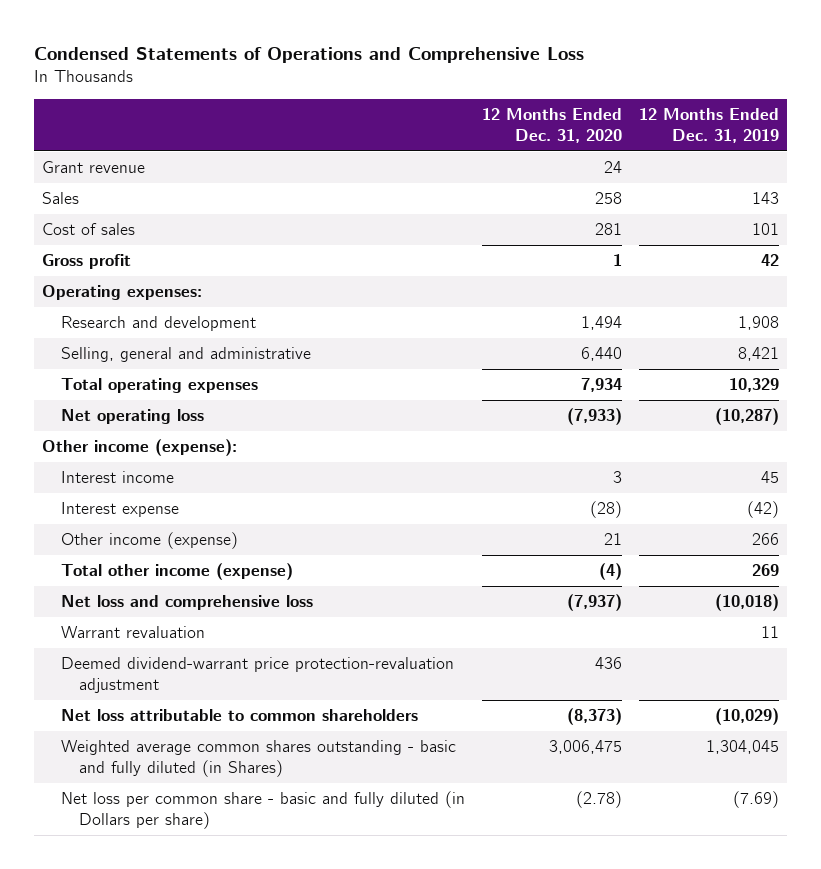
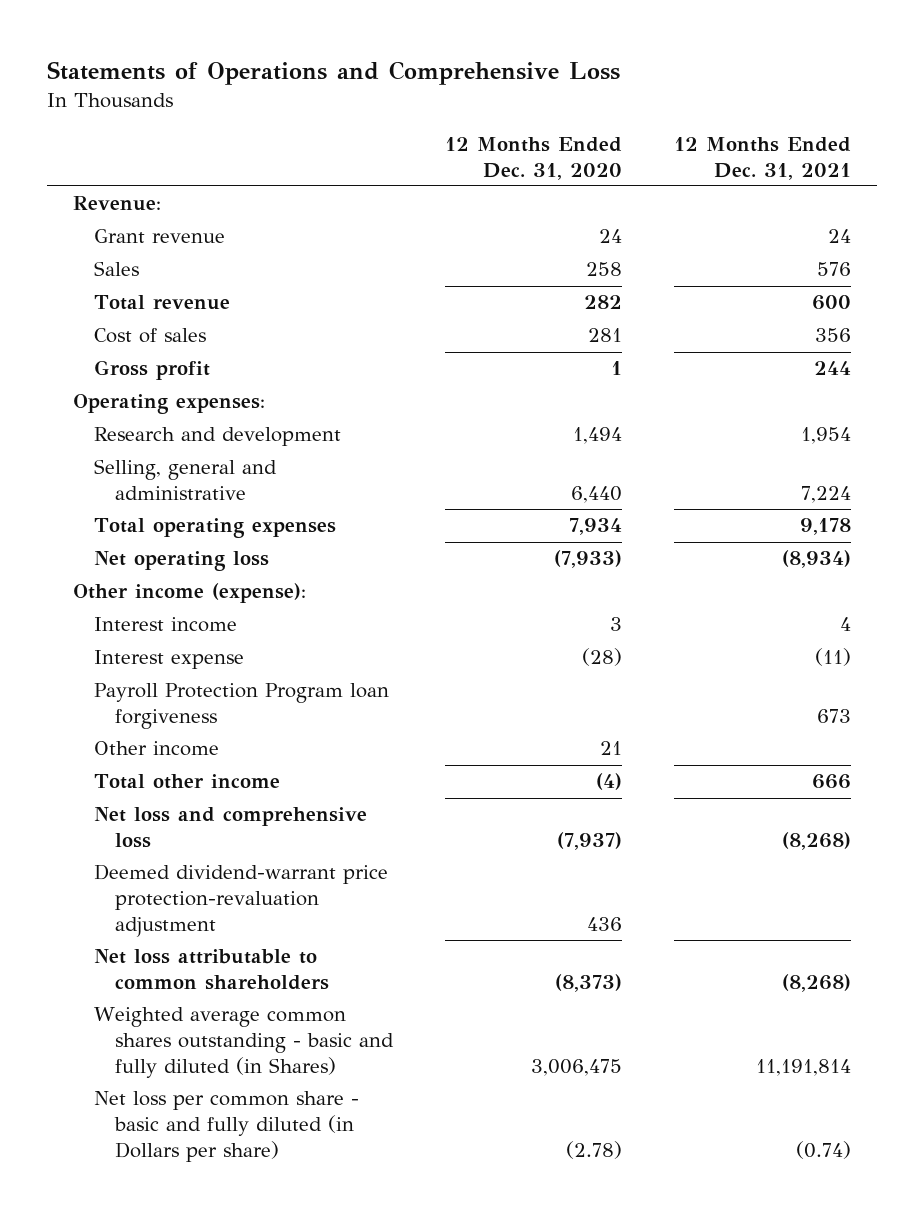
[33,46,584,63] Condensed Statements of Operations and Comprehensive Loss -> [47,61,621,86] Statements of Operations and Comprehensive Loss
[638,107,779,144] 12 Months Ended Dec. 31, 2019 -> none
none -> [674,137,852,180] 12 Months Ended Dec. 31, 2021
none -> [73,196,162,212] Revenue:
none -> [93,295,230,311] Total revenue
none -> [93,683,389,729] Payroll Protection Program loan forgiveness
[60,532,238,550] Other income (expense) -> [93,741,219,757] Other income
[60,563,293,581] Total other income (expense) -> [93,774,280,790] Total other income
[60,626,205,639] Warrant revaluation -> none

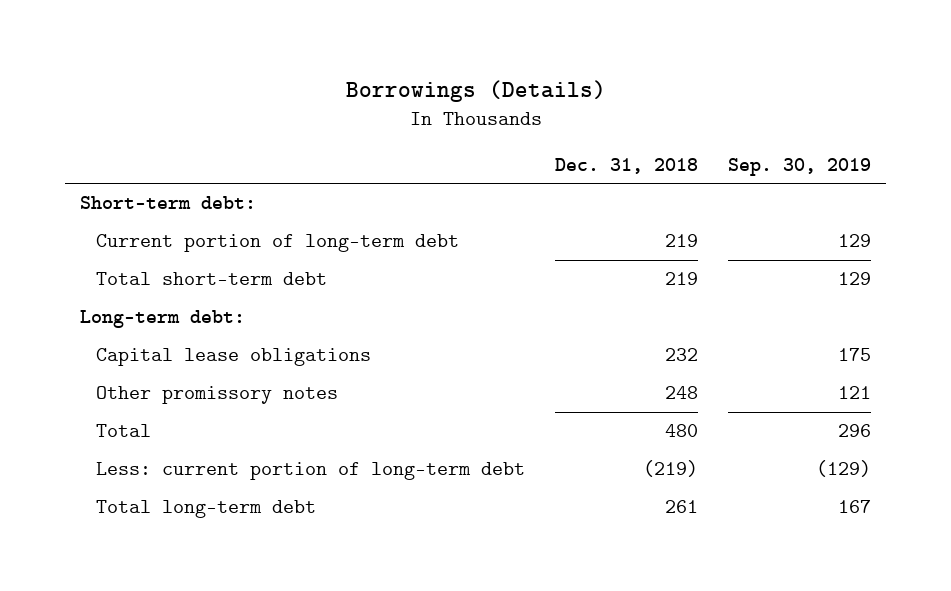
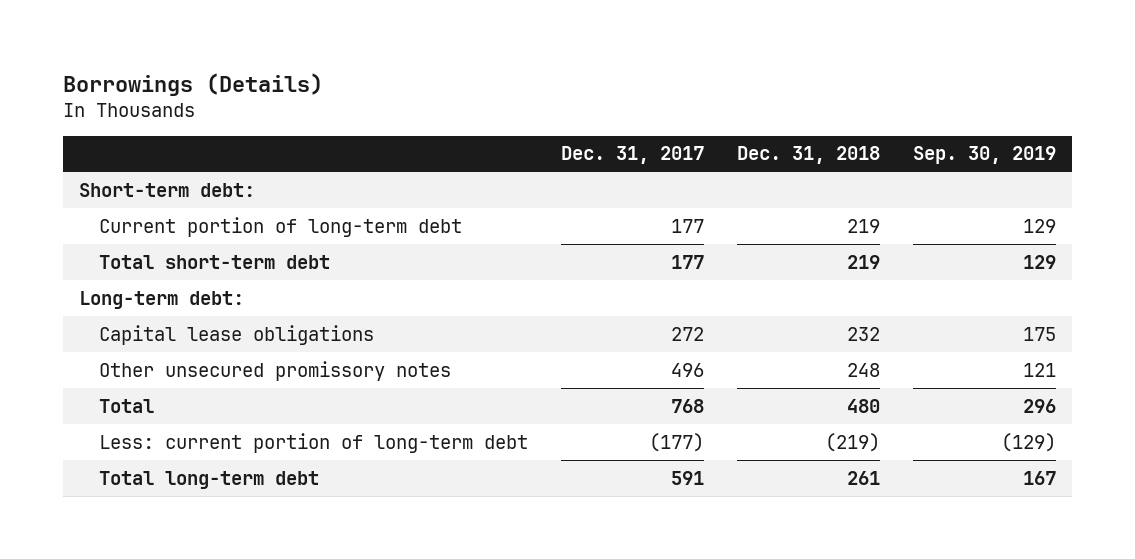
none -> [561,146,705,165] Dec. 31, 2017
[96,386,339,405] Other promissory notes -> [99,360,452,381] Other unsecured promissory notes

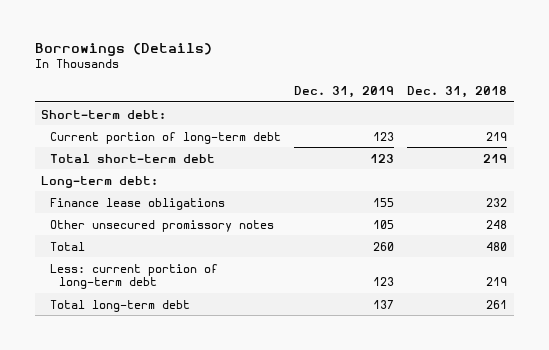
[561,146,705,165] Dec. 31, 2017 -> none
[912,146,1056,165] Sep. 30, 2019 -> none
none -> [294,85,395,98] Dec. 31, 2019
[99,324,375,345] Capital lease obligations -> [50,197,226,210] Finance lease obligations
[824,432,880,452] (219) -> [486,277,508,287] 219

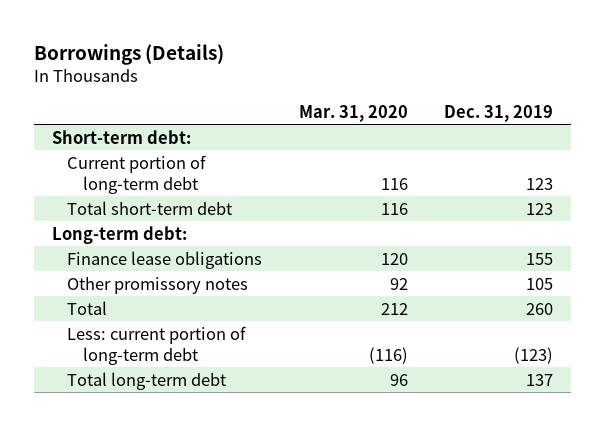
[407,85,508,98] Dec. 31, 2018 -> none
none -> [298,104,408,122] Mar. 31, 2020
[50,219,275,232] Other unsecured promissory notes -> [67,276,249,294] Other promissory notes
[373,277,395,287] 123 -> [513,346,553,364] (123)

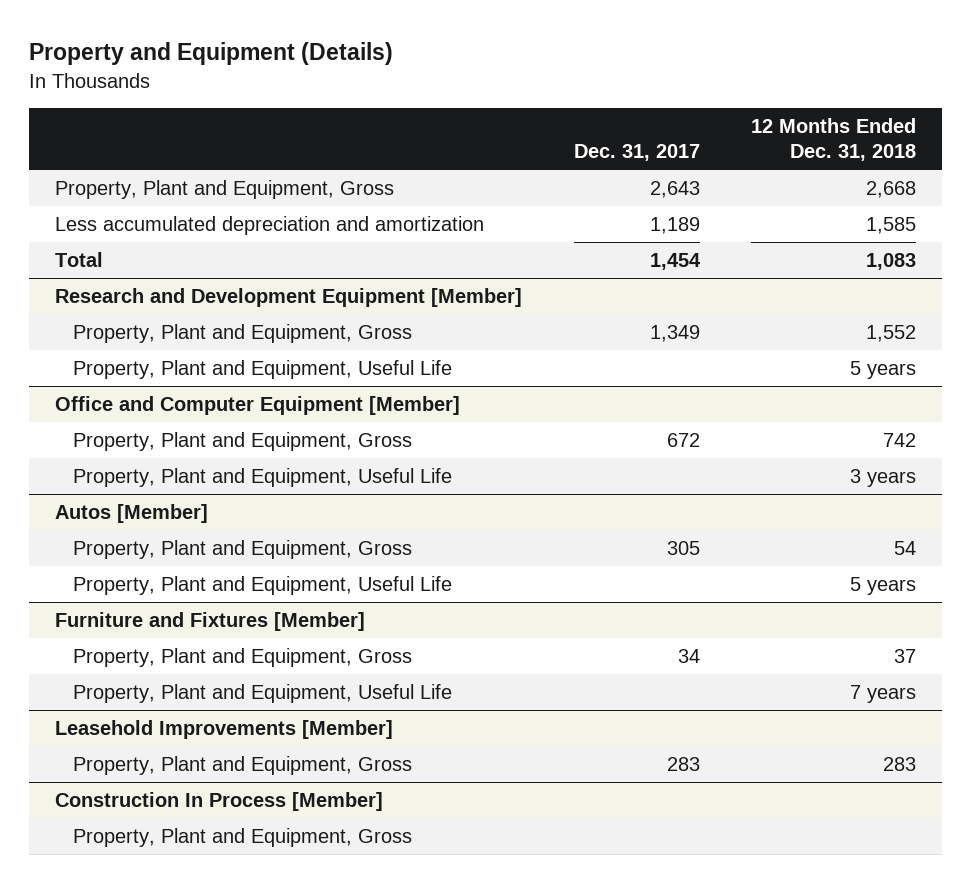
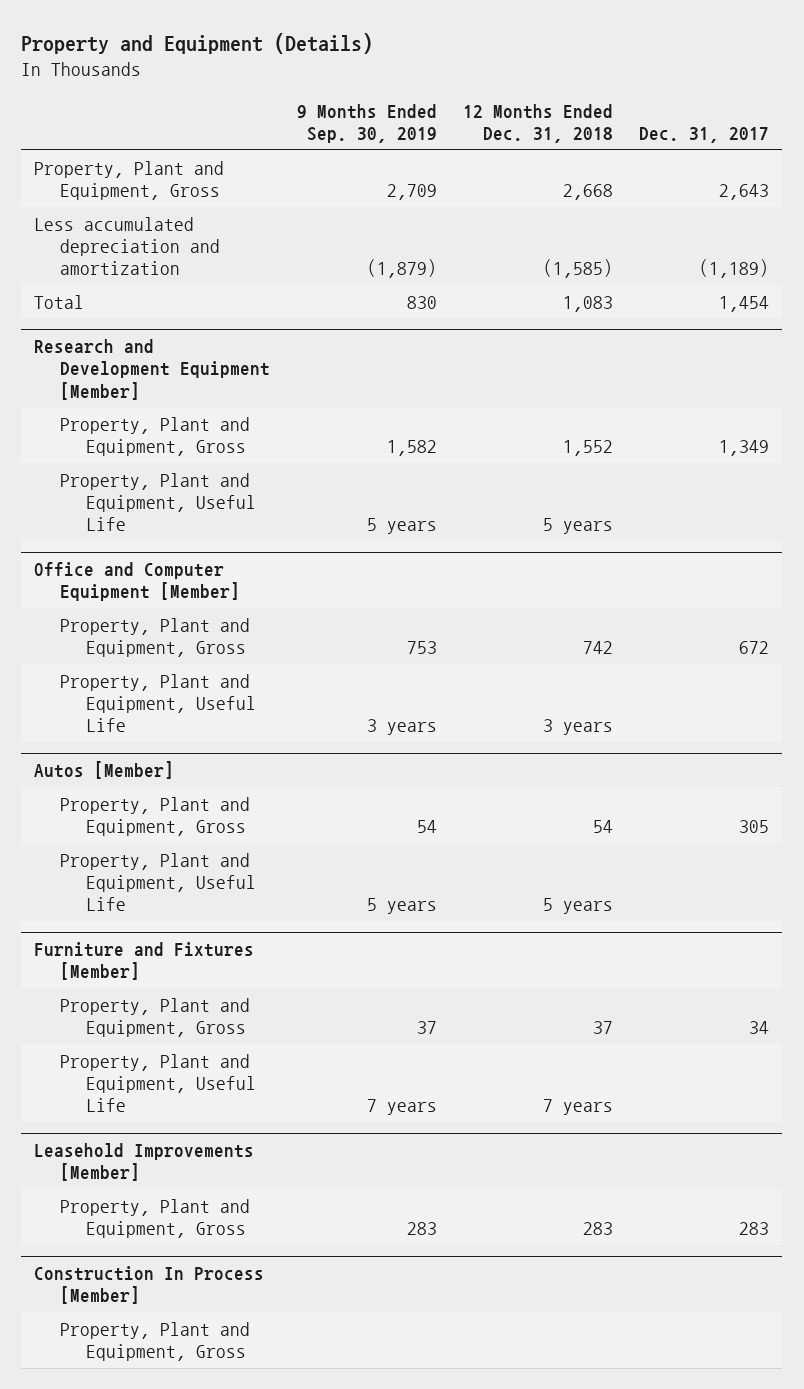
none -> [296,103,437,144] 9 Months Ended Sep. 30, 2019
[649,216,700,234] 1,189 -> [699,259,770,279] (1,189)
[866,216,917,234] 1,585 -> [542,259,613,279] (1,585)

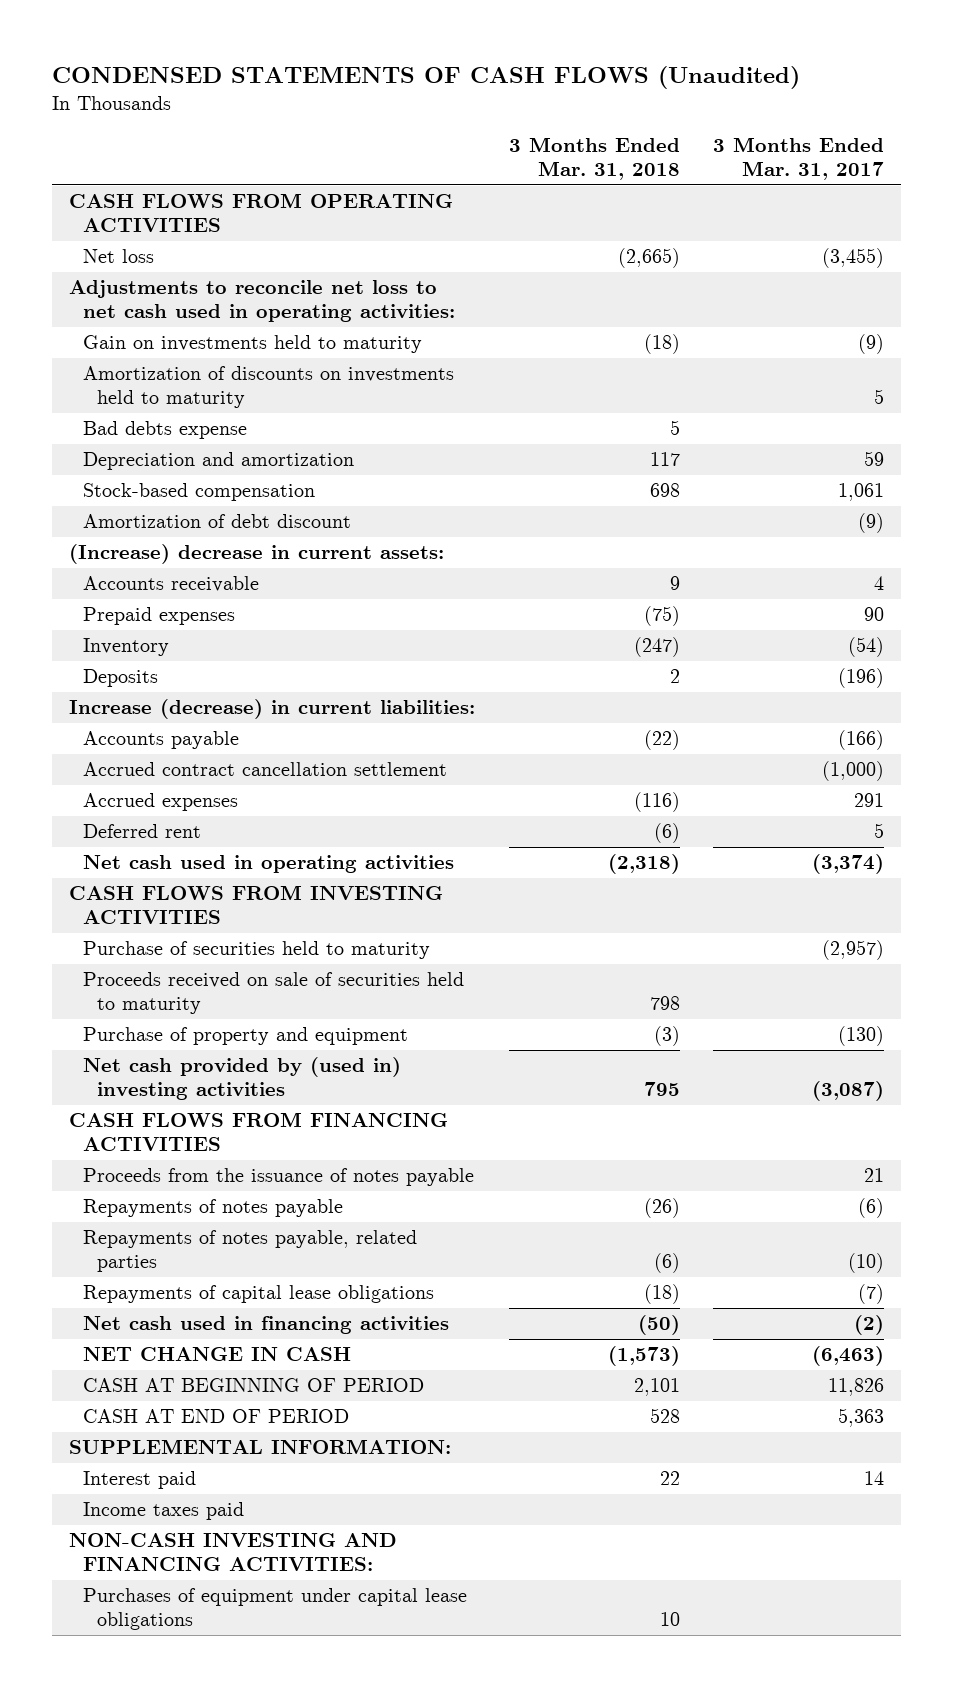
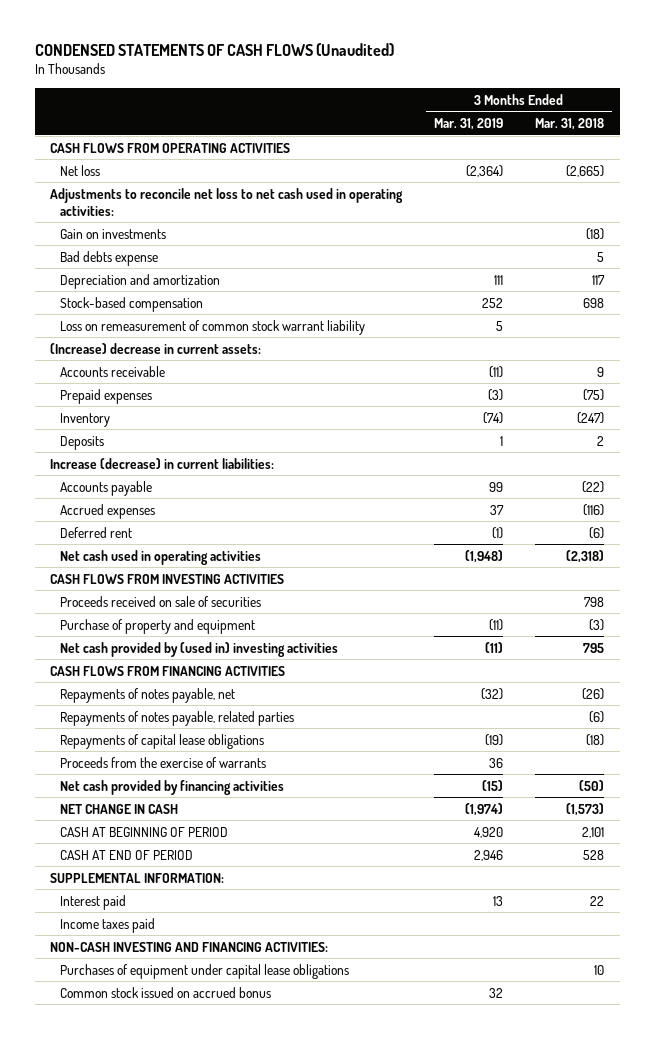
[713,137,885,181] 3 Months Ended Mar. 31, 2017 -> none
none -> [434,118,504,131] Mar. 31, 2019
[83,366,455,409] Amortization of discounts on investments held to maturity -> none
[83,335,423,354] Gain on investments held to maturity -> [60,228,167,239] Gain on investments
[83,514,352,529] Amortization of debt discount -> none
none -> [60,319,366,335] Loss on remeasurement of common stock warrant liability
[83,762,448,777] Accrued contract cancellation settlement -> none
[83,941,431,960] Purchase of securities held to maturity -> none
[83,972,465,1015] Proceeds received on sale of securities held to maturity -> [60,595,262,607] Proceeds received on sale of securities
[83,1168,475,1187] Proceeds from the issuance of notes payable -> none
[83,1199,344,1218] Repayments of notes payable -> [60,687,236,703] Repayments of notes payable, net
none -> [60,756,267,768] Proceeds from the exercise of warrants
[83,1316,450,1335] Net cash used in financing activities -> [60,779,285,795] Net cash provided by financing activities
none -> [60,986,272,998] Common stock issued on accrued bonus

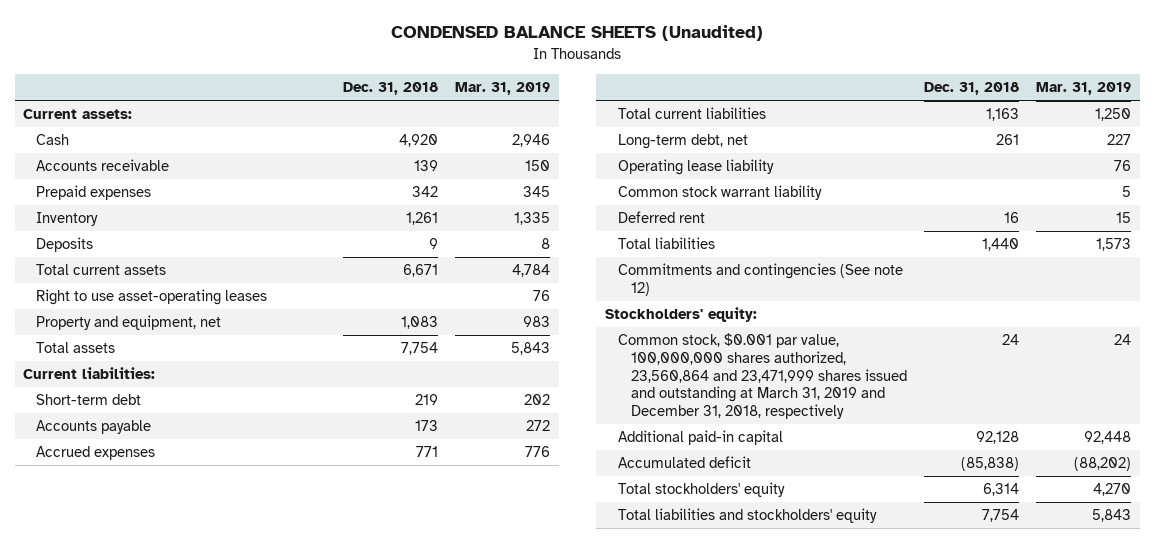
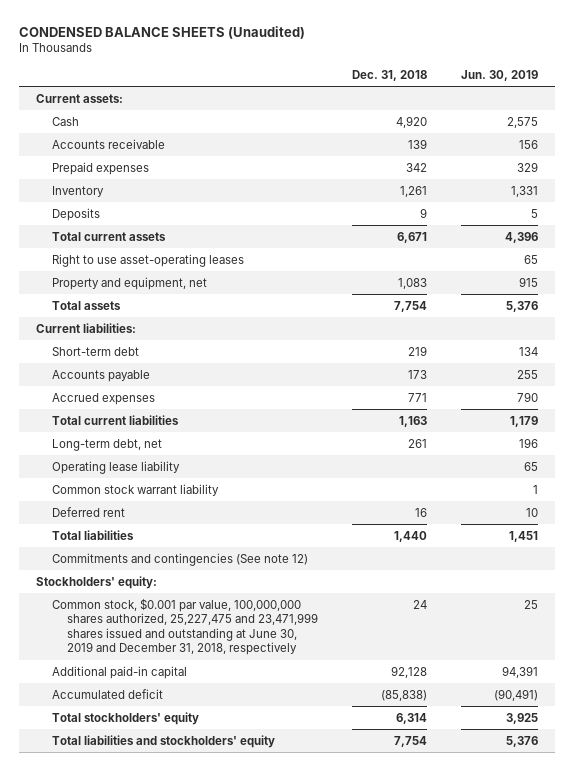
[454,81,550,95] Mar. 31, 2019 -> none
none -> [461,69,539,81] Jun. 30, 2019
[617,333,907,420] Common stock, $0.001 par value, 100,000,000 shares authorized, 23,560,864 and 23,471,999 shares issued and outstanding at March 31, 2019 and December 31, 2018, respectively -> [51,597,319,656] Common stock, $0.001 par value, 100,000,000 shares authorized, 25,227,475 and 23,471,999 shares issued and outstanding at June 30, 2019 and December 31, 2018, respectively

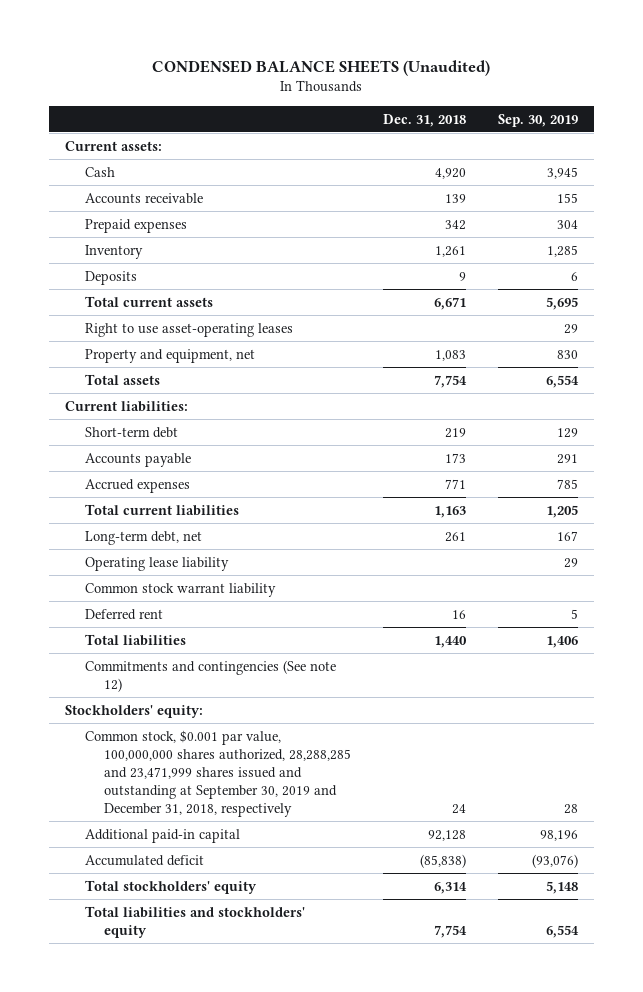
[461,69,539,81] Jun. 30, 2019 -> none
none -> [497,113,578,127] Sep. 30, 2019
[51,597,319,656] Common stock, $0.001 par value, 100,000,000 shares authorized, 25,227,475 and 23,471,999 shares issued and outstanding at June 30, 2019 and December 31, 2018, respectively -> [84,729,352,817] Common stock, $0.001 par value, 100,000,000 shares authorized, 28,288,285 and 23,471,999 shares issued and outstanding at September 30, 2019 and December 31, 2018, respectively

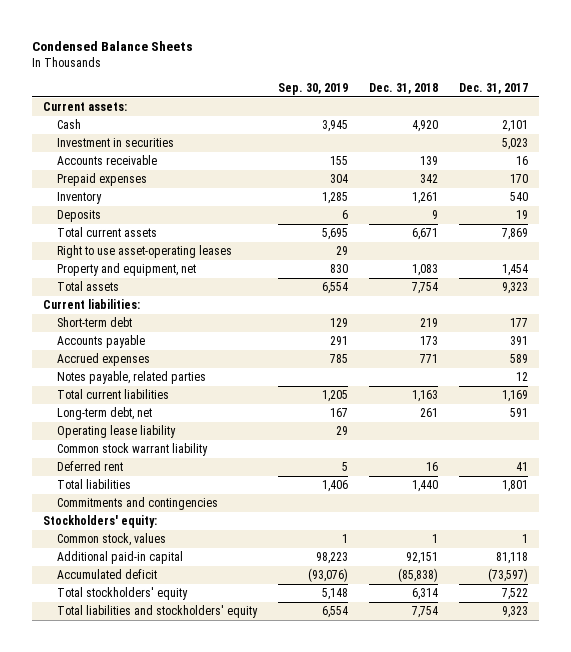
[152,59,491,76] CONDENSED BALANCE SHEETS (Unaudited) -> [32,40,194,51] Condensed Balance Sheets
none -> [458,82,528,94] Dec. 31, 2017
none -> [56,138,174,148] Investment in securities
none -> [56,371,206,385] Notes payable, related parties
[84,659,336,692] Commitments and contingencies (See note 12) -> [56,497,218,511] Commitments and contingencies
[84,729,352,817] Common stock, $0.001 par value, 100,000,000 shares authorized, 28,288,285 and 23,471,999 shares issued and outstanding at September 30, 2019 and December 31, 2018, respectively -> none
none -> [56,533,166,547] Common stock, values
[427,829,466,841] 92,128 -> [405,552,438,565] 92,151
[539,829,578,841] 98,196 -> [315,552,348,565] 98,223

